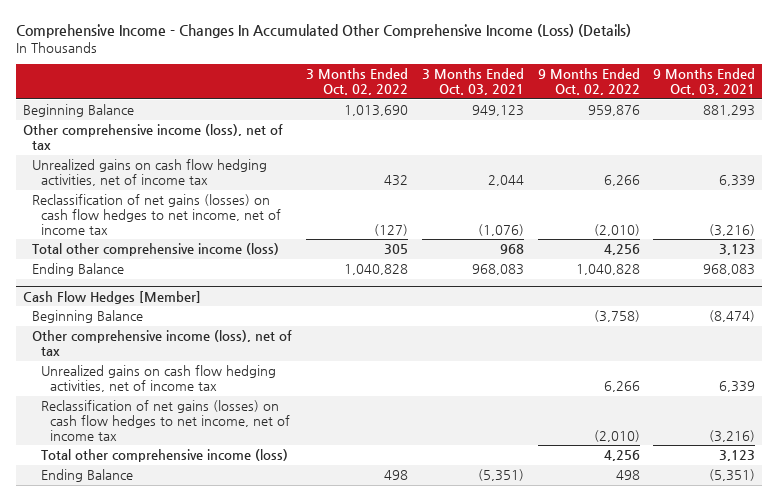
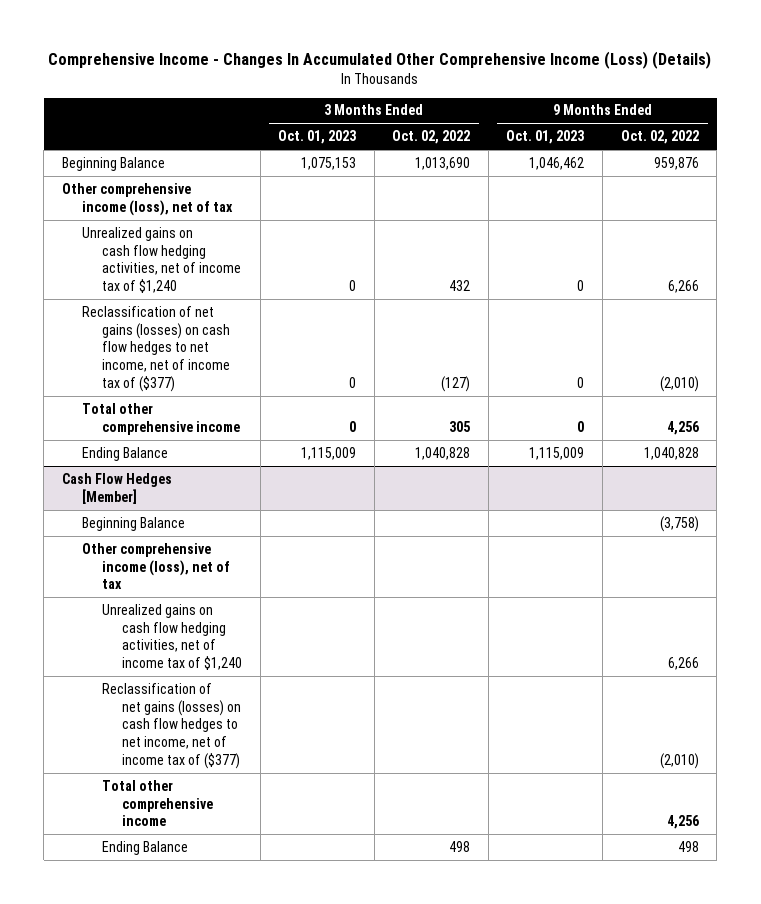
[421,68,524,95] 3 Months Ended Oct. 03, 2021 -> none
[653,68,756,95] 9 Months Ended Oct. 03, 2021 -> none
none -> [278,130,357,145] Oct. 01, 2023
none -> [506,130,585,145] Oct. 01, 2023
[32,159,268,186] Unrealized gains on cash flow hedging activities, net of income tax -> [81,226,242,294] Unrealized gains on cash flow hedging activities, net of income tax of $1,240
[32,194,282,235] Reclassification of net gains (losses) on cash flow hedges to net income, net of income tax -> [81,305,231,392] Reclassification of net gains (losses) on cash flow hedges to net income, net of income tax of ($377)
[32,243,280,257] Total other comprehensive income (loss) -> [81,402,241,435] Total other comprehensive income
[41,365,277,392] Unrealized gains on cash flow hedging activities, net of income tax -> [102,603,243,671] Unrealized gains on cash flow hedging activities, net of income tax of $1,240
[41,400,291,441] Reclassification of net gains (losses) on cash flow hedges to net income, net of income tax -> [102,682,242,769] Reclassification of net gains (losses) on cash flow hedges to net income, net of income tax of ($377)
[41,449,289,463] Total other comprehensive income (loss) -> [102,779,214,827] Total other comprehensive income

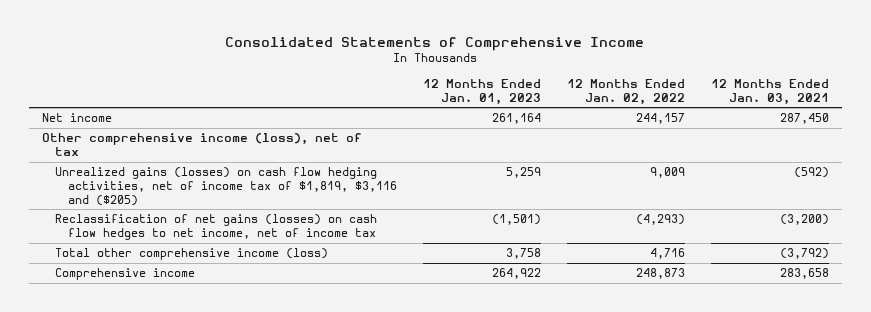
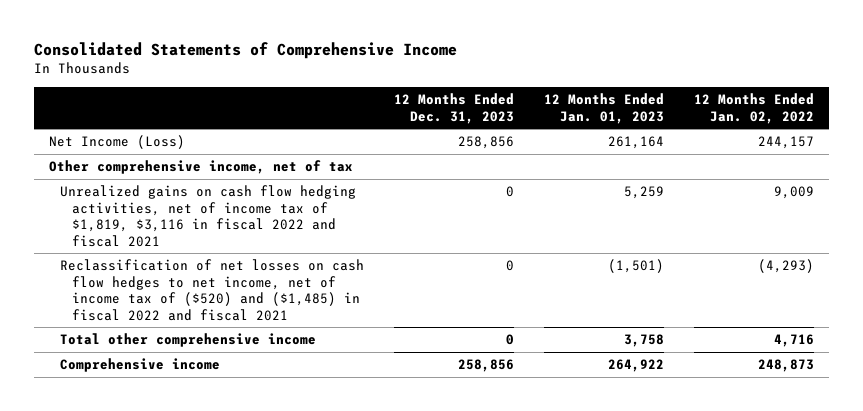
[710,78,829,105] 12 Months Ended Jan. 03, 2021 -> none
none -> [394,93,515,124] 12 Months Ended Dec. 31, 2023
[41,113,112,123] Net income -> [48,135,185,150] Net Income (Loss)
[41,133,362,156] Other comprehensive income (loss), net of tax -> [48,160,353,175] Other comprehensive income, net of tax
[54,167,397,206] Unrealized gains (losses) on cash flow hedging activities, net of income tax of $1,819, $3,116 and ($205) -> [60,185,357,247] Unrealized gains on cash flow hedging activities, net of income tax of $1,819, $3,116 in fiscal 2022 and fiscal 2021
[54,214,377,240] Reclassification of net gains (losses) on cash flow hedges to net income, net of income tax -> [60,259,365,321] Reclassification of net losses on cash flow hedges to net income, net of income tax of ($520) and ($1,485) in fiscal 2022 and fiscal 2021
[54,248,328,261] Total other comprehensive income (loss) -> [60,333,317,348] Total other comprehensive income

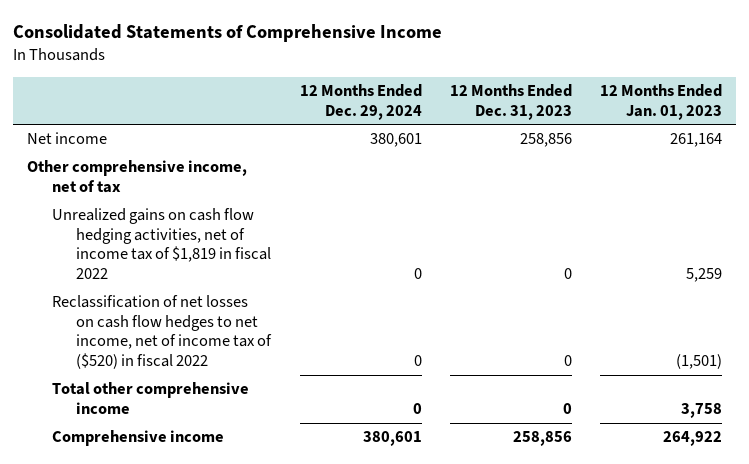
[694,93,815,124] 12 Months Ended Jan. 02, 2022 -> none
none -> [299,84,422,120] 12 Months Ended Dec. 29, 2024
[48,135,185,150] Net Income (Loss) -> [27,132,108,145] Net income
[60,185,357,247] Unrealized gains on cash flow hedging activities, net of income tax of $1,819, $3,116 in fiscal 2022 and fiscal 2021 -> [51,208,272,279] Unrealized gains on cash flow hedging activities, net of income tax of $1,819 in fiscal 2022
[60,259,365,321] Reclassification of net losses on cash flow hedges to net income, net of income tax of ($520) and ($1,485) in fiscal 2022 and fiscal 2021 -> [51,295,273,369] Reclassification of net losses on cash flow hedges to net income, net of income tax of ($520) in fiscal 2022

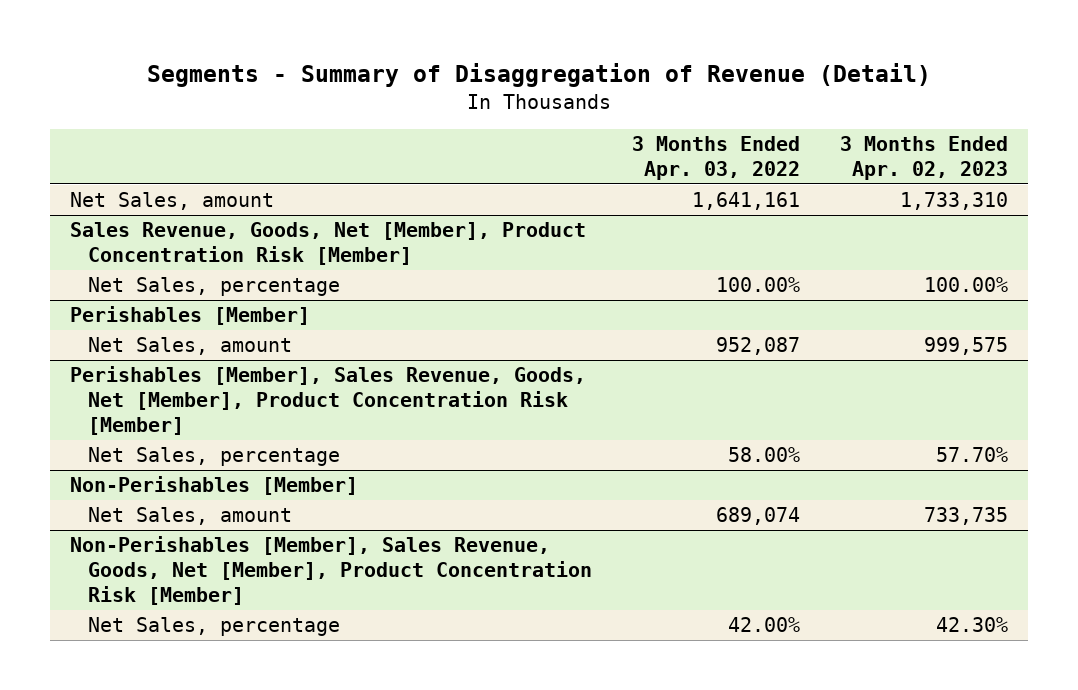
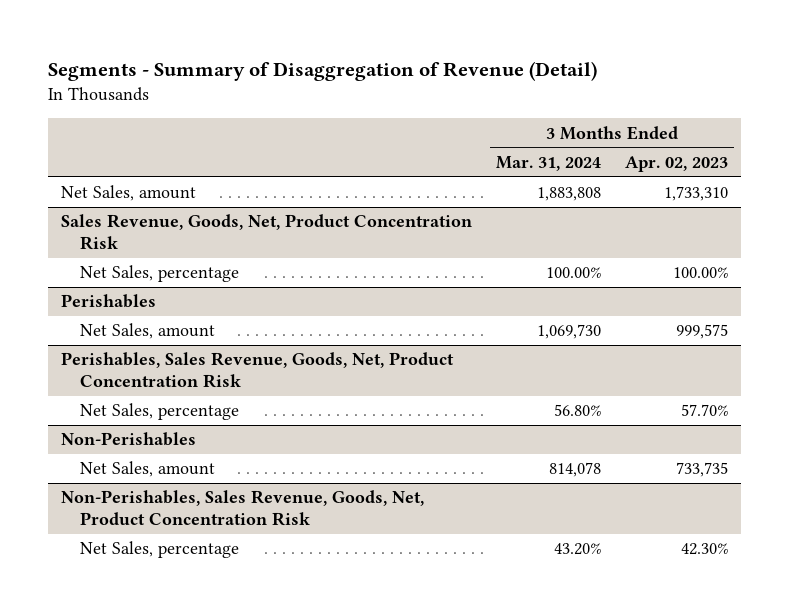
[631,136,800,181] 3 Months Ended Apr. 03, 2022 -> none
none -> [495,155,601,171] Mar. 31, 2024
[70,222,587,266] Sales Revenue, Goods, Net [Member], Product Concentration Risk [Member] -> [60,214,472,250] Sales Revenue, Goods, Net, Product Concentration Risk
[70,306,311,326] Perishables [Member] -> [60,294,156,309] Perishables
[70,366,587,435] Perishables [Member], Sales Revenue, Goods, Net [Member], Product Concentration Risk [Member] -> [60,352,454,388] Perishables, Sales Revenue, Goods, Net, Product Concentration Risk
[70,476,359,496] Non-Perishables [Member] -> [60,432,196,447] Non-Perishables
[70,536,592,605] Non-Perishables [Member], Sales Revenue, Goods, Net [Member], Product Concentration Risk [Member] -> [60,490,424,526] Non-Perishables, Sales Revenue, Goods, Net, Product Concentration Risk

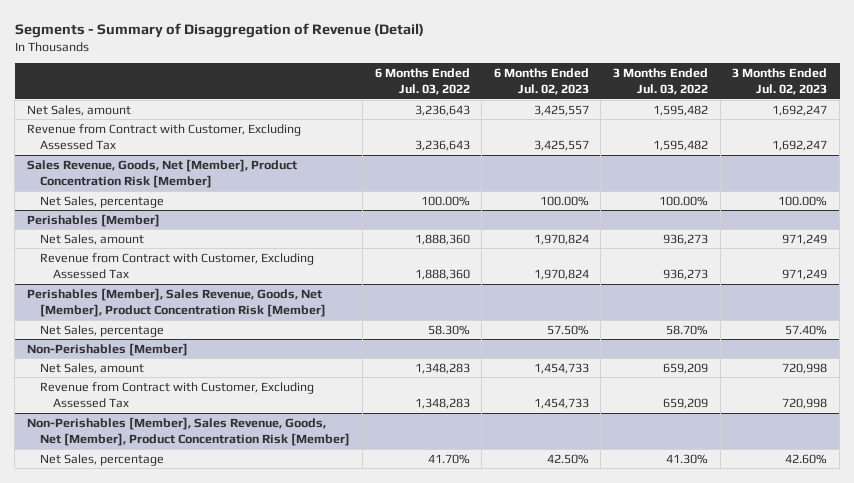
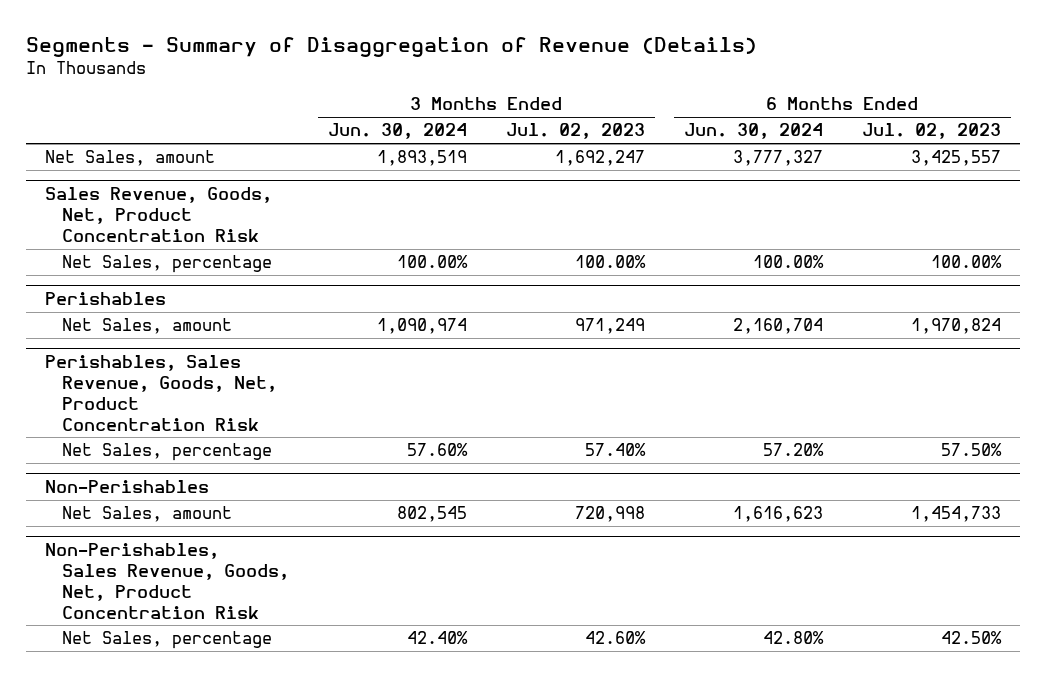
[14,23,424,39] Segments - Summary of Disaggregation of Revenue (Detail) -> [25,36,757,57] Segments - Summary of Disaggregation of Revenue (Details)
[374,68,470,96] 6 Months Ended Jul. 03, 2022 -> none
[613,68,709,96] 3 Months Ended Jul. 03, 2022 -> none
none -> [328,123,468,140] Jun. 30, 2024
none -> [683,123,823,140] Jun. 30, 2024
[26,123,301,150] Revenue from Contract with Customer, Excluding Assessed Tax -> none
[26,158,297,188] Sales Revenue, Goods, Net [Member], Product Concentration Risk [Member] -> [45,186,273,242] Sales Revenue, Goods, Net, Product Concentration Risk
[26,213,160,227] Perishables [Member] -> [45,291,167,305] Perishables
[40,252,315,279] Revenue from Contract with Customer, Excluding Assessed Tax -> none
[26,287,327,317] Perishables [Member], Sales Revenue, Goods, Net [Member], Product Concentration Risk [Member] -> [45,354,278,431] Perishables, Sales Revenue, Goods, Net, Product Concentration Risk
[26,342,188,356] Non-Perishables [Member] -> [45,479,210,493] Non-Perishables
[40,381,315,408] Revenue from Contract with Customer, Excluding Assessed Tax -> none
[26,416,351,446] Non-Perishables [Member], Sales Revenue, Goods, Net [Member], Product Concentration Risk [Member] -> [45,542,290,619] Non-Perishables, Sales Revenue, Goods, Net, Product Concentration Risk

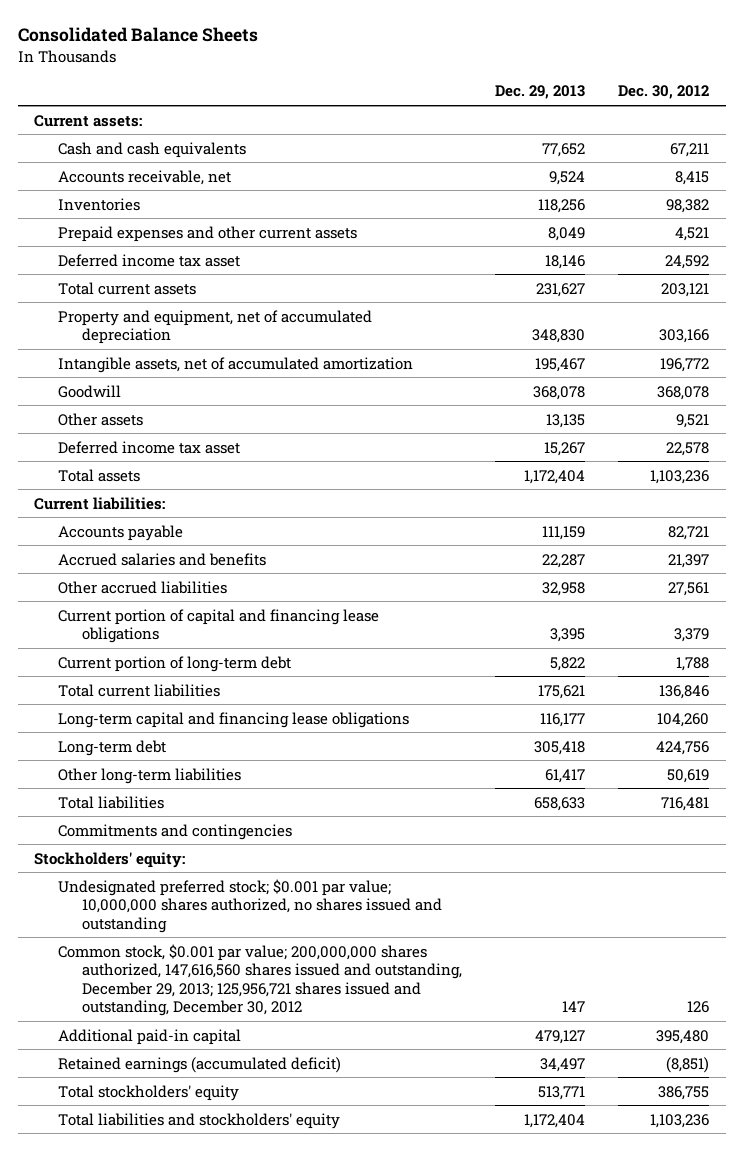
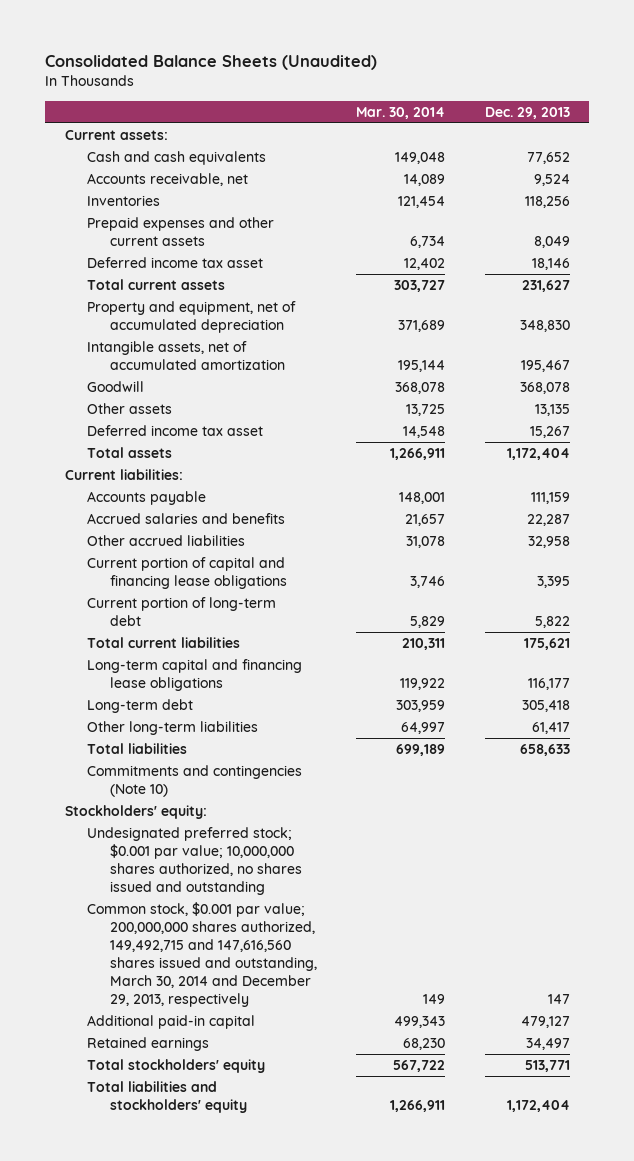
[17,27,258,43] Consolidated Balance Sheets -> [45,55,378,71] Consolidated Balance Sheets (Unaudited)
[618,85,710,100] Dec. 30, 2012 -> none
none -> [356,106,446,119] Mar. 30, 2014
[58,823,293,840] Commitments and contingencies -> [87,765,303,798] Commitments and contingencies (Note 10)
[58,943,463,1017] Common stock, $0.001 par value; 200,000,000 shares authorized, 147,616,560 shares issued and outstanding, December 29, 2013; 125,956,721 shares issued and outstanding, December 30, 2012 -> [87,902,318,1008] Common stock, $0.001 par value; 200,000,000 shares authorized, 149,492,715 and 147,616,560 shares issued and outstanding, March 30, 2014 and December 29, 2013, respectively
[58,1056,342,1073] Retained earnings (accumulated deficit) -> [87,1037,210,1052] Retained earnings

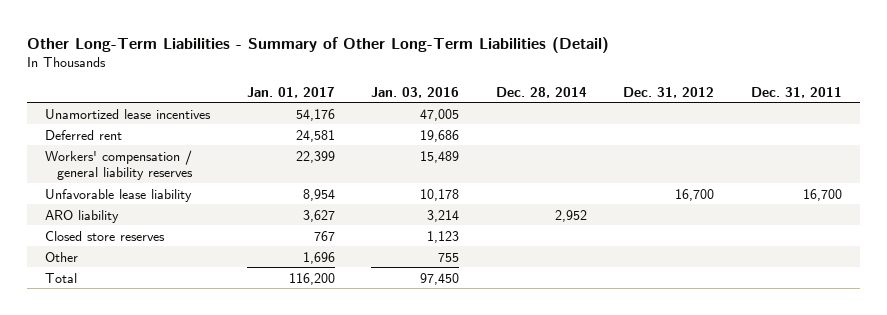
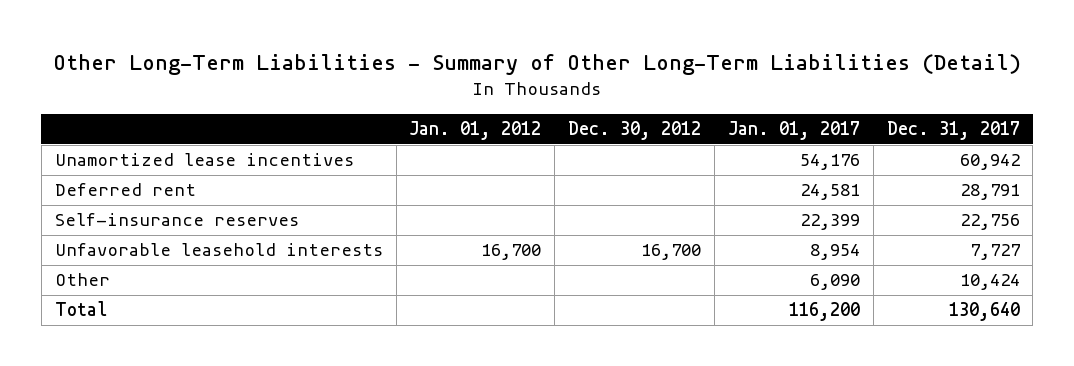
[371,86,460,98] Jan. 03, 2016 -> none
[495,86,587,98] Dec. 28, 2014 -> none
[623,86,715,98] Dec. 31, 2012 -> none
[750,86,842,98] Dec. 31, 2011 -> none
none -> [409,121,542,141] Jan. 01, 2012
none -> [568,121,702,141] Dec. 30, 2012
none -> [886,121,1020,141] Dec. 31, 2017
[45,209,120,223] ARO liability -> none
[45,230,166,241] Closed store reserves -> none
[45,149,193,181] Workers' compensation / general liability reserves -> [54,213,299,227] Self-insurance reserves
[45,188,193,202] Unfavorable lease liability -> [54,243,383,257] Unfavorable leasehold interests
[302,251,335,264] 1,696 -> [809,274,860,291] 6,090

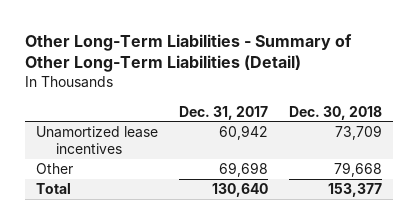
[409,121,542,141] Jan. 01, 2012 -> none
[568,121,702,141] Dec. 30, 2012 -> none
[727,121,860,141] Jan. 01, 2017 -> none
none -> [289,105,383,120] Dec. 30, 2018
[54,183,196,197] Deferred rent -> none
[54,213,299,227] Self-insurance reserves -> none
[54,243,383,257] Unfavorable leasehold interests -> none
[959,274,1020,291] 10,424 -> [218,162,268,178] 69,698

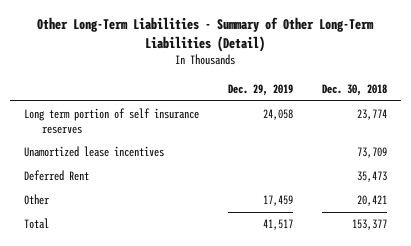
[178,105,268,120] Dec. 31, 2017 -> none
none -> [227,83,293,96] Dec. 29, 2019
none -> [24,108,200,134] Long term portion of self insurance reserves
none -> [24,170,90,182] Deferred Rent
[334,162,383,178] 79,668 -> [356,195,387,207] 20,421

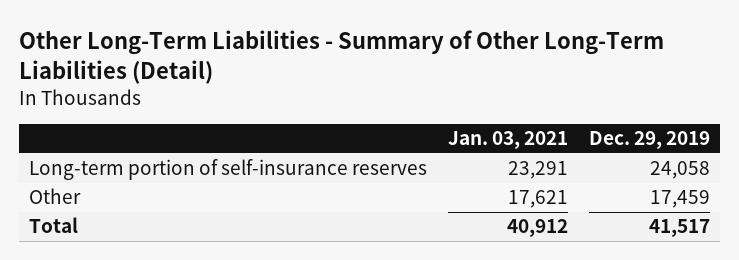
[321,83,387,96] Dec. 30, 2018 -> none
none -> [448,131,569,150] Jan. 03, 2021
[24,146,165,158] Unamortized lease incentives -> none
[24,170,90,182] Deferred Rent -> none
[24,108,200,134] Long term portion of self insurance reserves -> [29,159,428,181] Long-term portion of self-insurance reserves

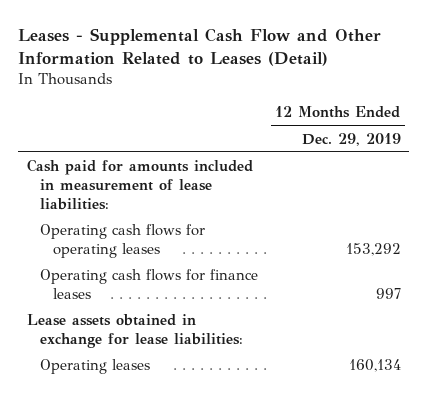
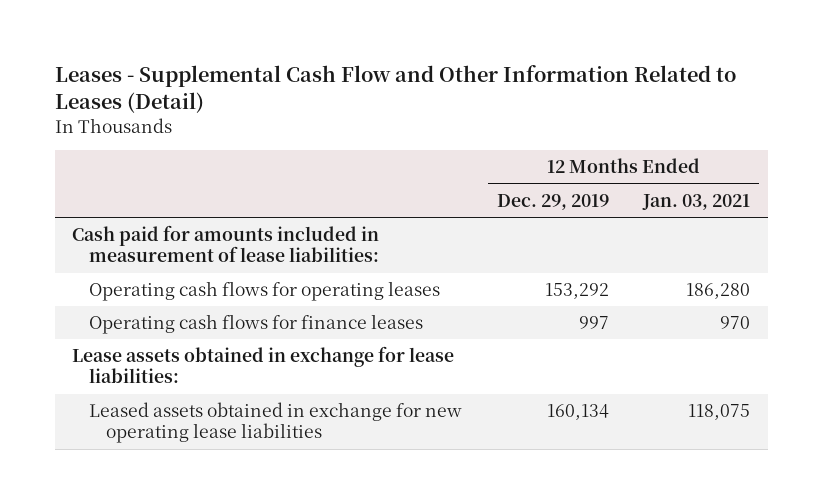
none -> [642,193,751,210] Jan. 03, 2021
[40,359,151,375] Operating leases -> [88,402,462,444] Leased assets obtained in exchange for new operating lease liabilities

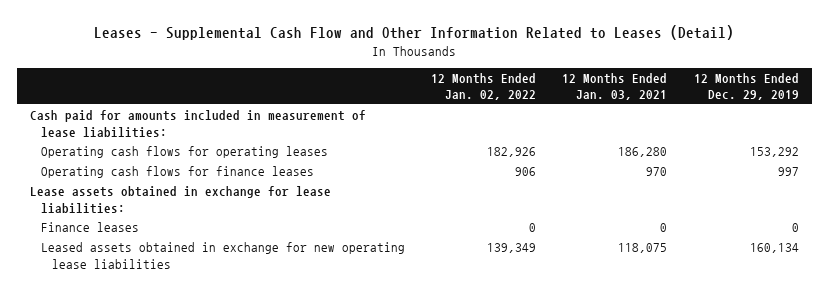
none -> [431,72,537,101] 12 Months Ended Jan. 02, 2022
none -> [41,222,140,233] Finance leases

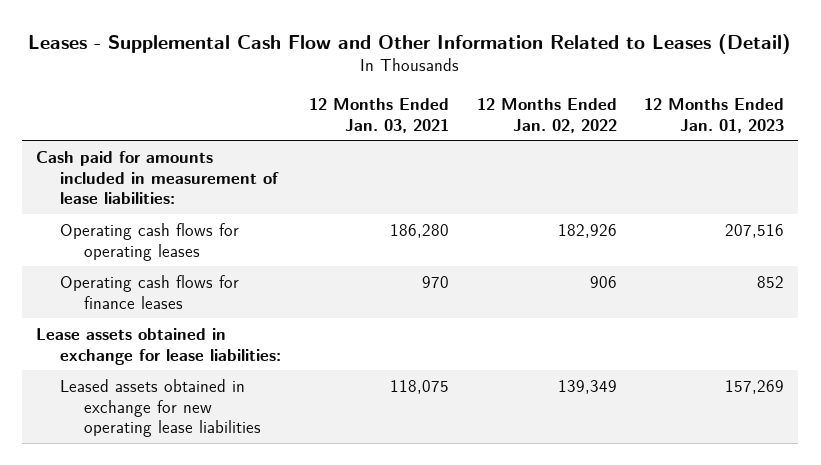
[693,72,799,101] 12 Months Ended Dec. 29, 2019 -> none
none -> [644,97,785,133] 12 Months Ended Jan. 01, 2023
[41,222,140,233] Finance leases -> none

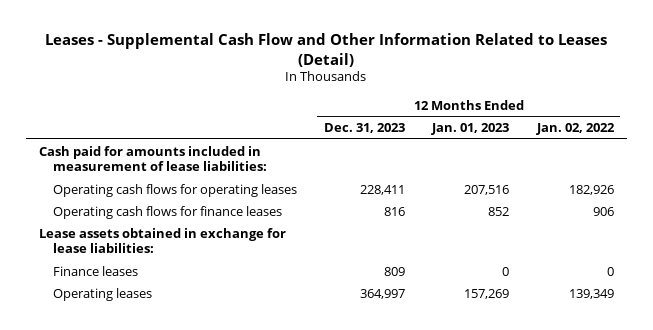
[308,97,449,133] 12 Months Ended Jan. 03, 2021 -> none
none -> [324,122,406,133] Dec. 31, 2023
none -> [53,265,139,276] Finance leases
[60,378,262,438] Leased assets obtained in exchange for new operating lease liabilities -> [53,287,153,301] Operating leases

